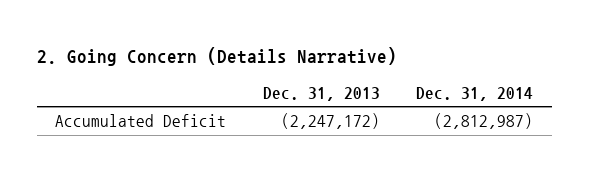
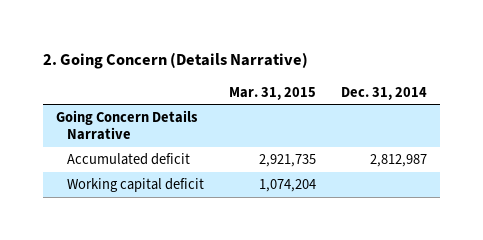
[262,86,380,101] Dec. 31, 2013 -> none
none -> [229,86,317,100] Mar. 31, 2015
none -> [55,110,198,140] Going Concern Details Narrative
[55,114,227,128] Accumulated Deficit -> [67,153,191,166] Accumulated deficit
[434,113,534,130] (2,812,987) -> [370,154,428,168] 2,812,987
none -> [67,178,205,193] Working capital deficit

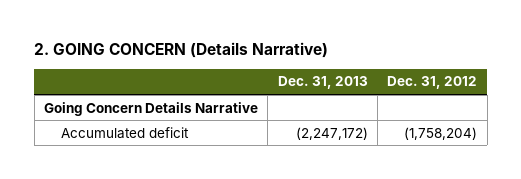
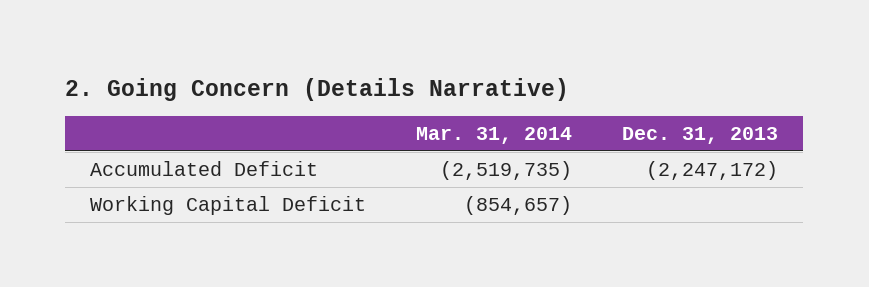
[34,42,329,59] 2. GOING CONCERN (Details Narrative) -> [65,78,570,102] 2. Going Concern (Details Narrative)
[387,76,478,90] Dec. 31, 2012 -> none
none -> [416,126,573,144] Mar. 31, 2014
[43,101,258,116] Going Concern Details Narrative -> none
[61,126,190,139] Accumulated deficit -> [90,160,319,176] Accumulated Deficit
none -> [90,195,367,215] Working Capital Deficit

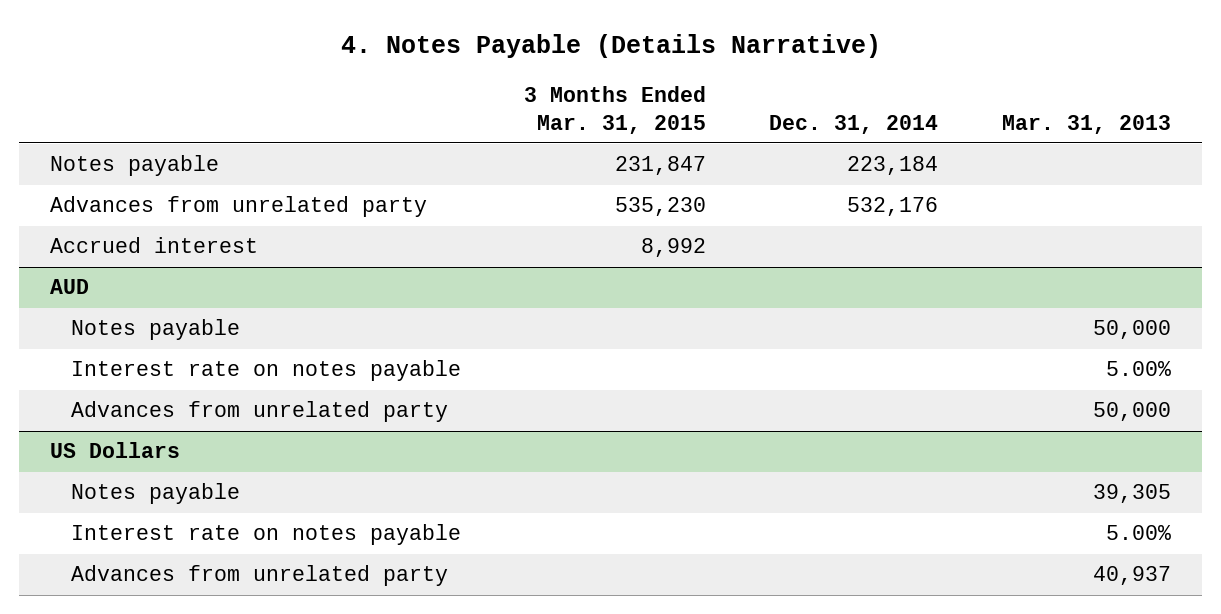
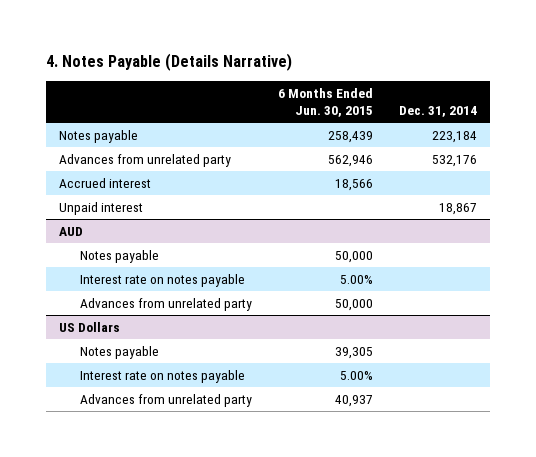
[524,85,707,134] 3 Months Ended Mar. 31, 2015 -> none
[1001,114,1171,134] Mar. 31, 2013 -> none
none -> [277,87,373,117] 6 Months Ended Jun. 30, 2015
none -> [58,201,143,215] Unpaid interest

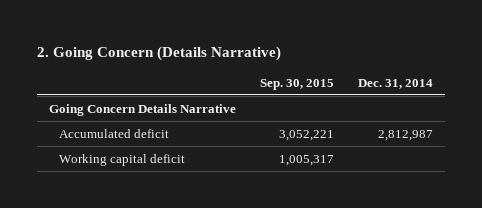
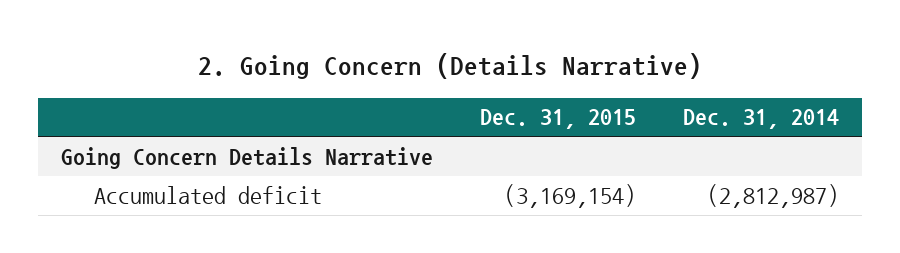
[260,78,335,90] Sep. 30, 2015 -> none
none -> [479,109,636,130] Dec. 31, 2015
[58,153,185,166] Working capital deficit -> none
[378,129,434,141] 2,812,987 -> [706,183,839,208] (2,812,987)

